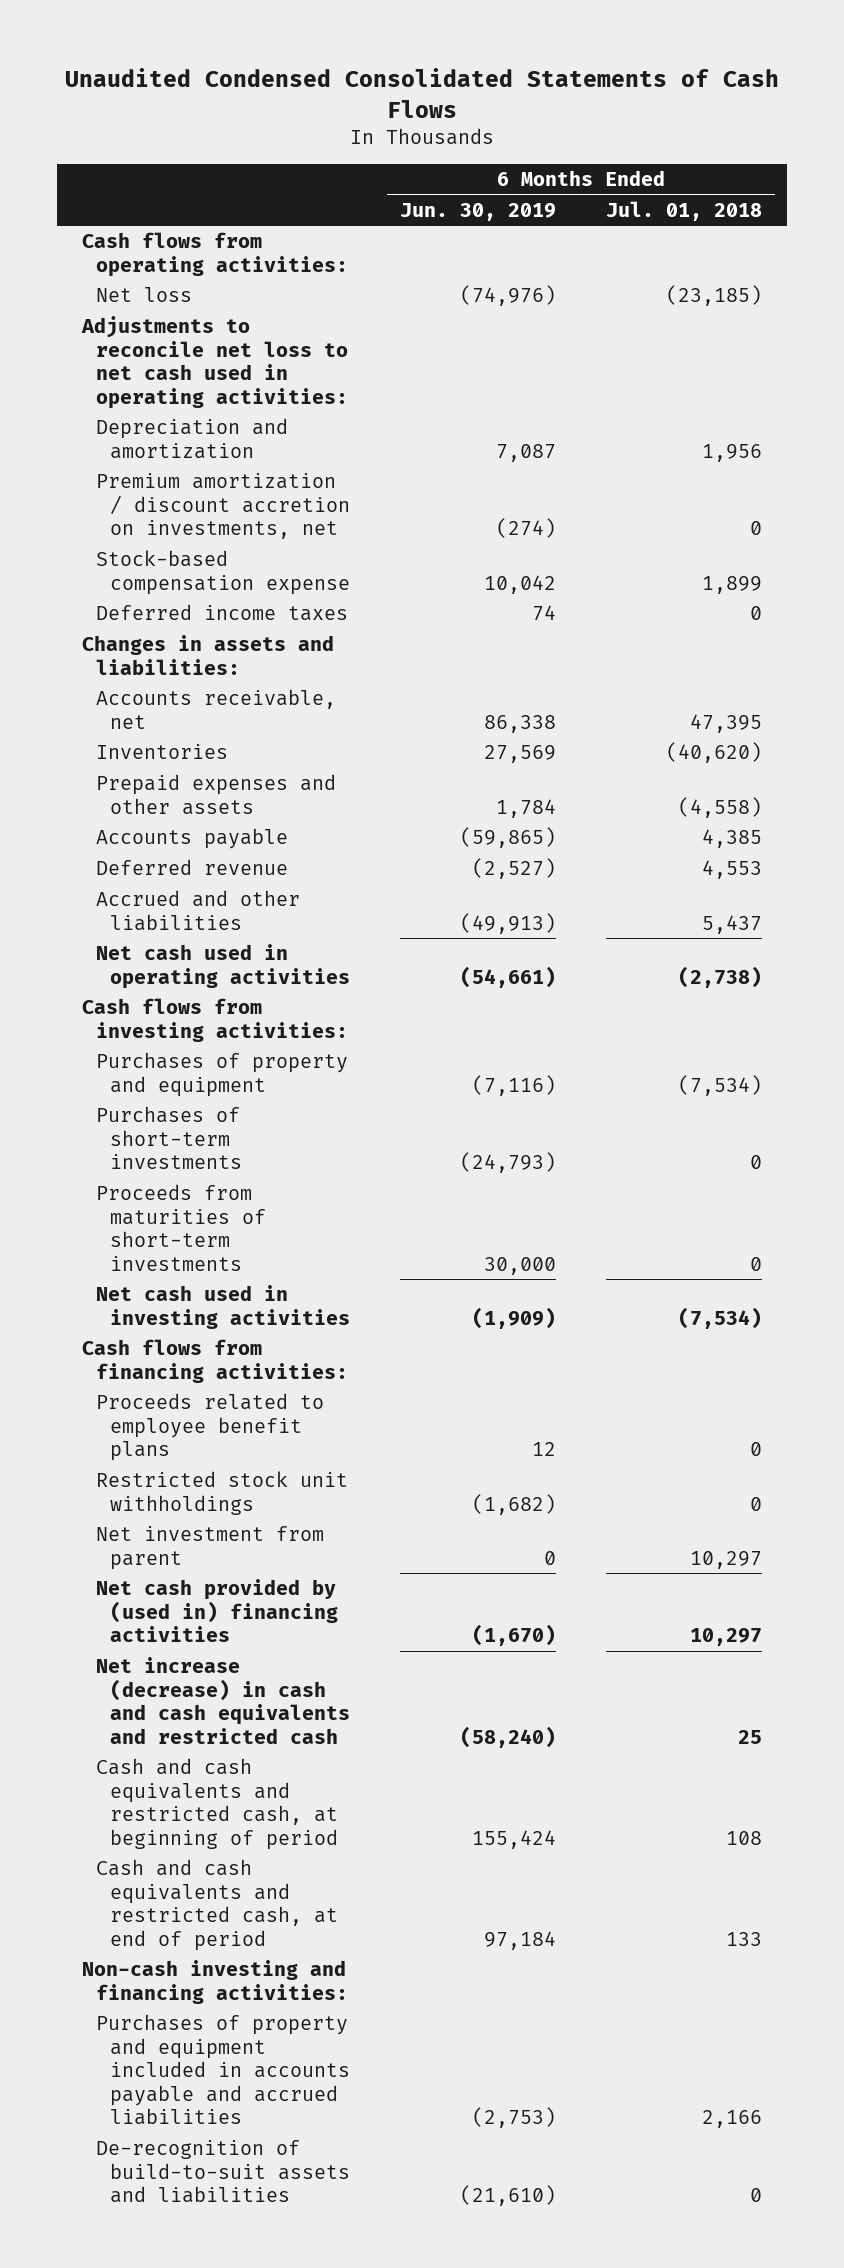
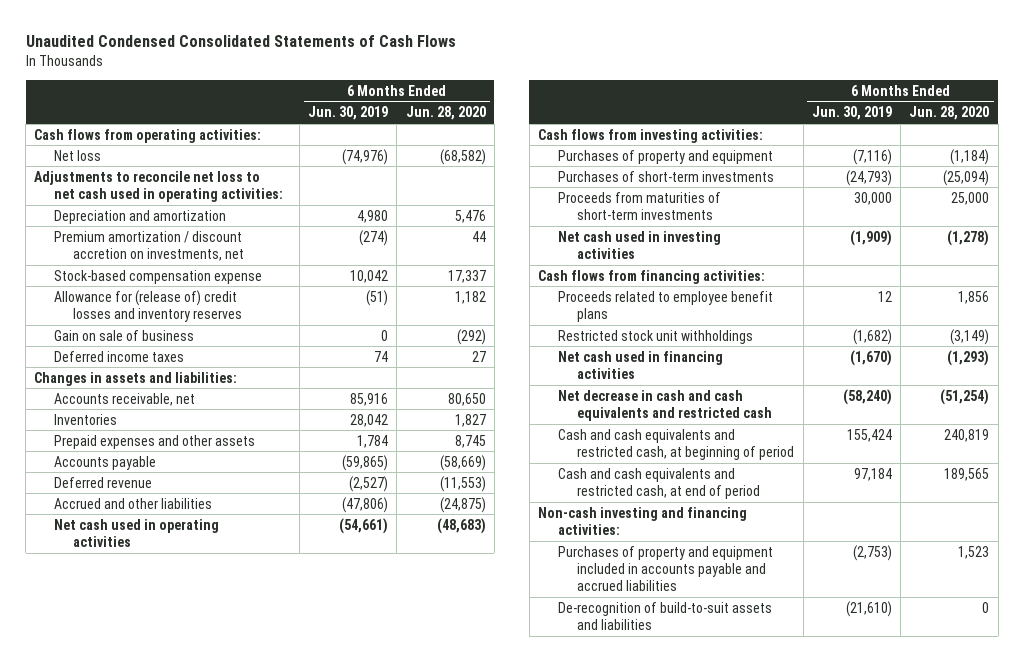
[606,200,763,221] Jul. 01, 2018 -> none
none -> [405,106,486,121] Jun. 28, 2020
[496,443,557,462] 7,087 -> [356,209,388,223] 4,980
none -> [53,289,243,322] Allowance for (release of) credit losses and inventory reserves
none -> [53,329,194,341] Gain on sale of business
[484,714,557,733] 86,338 -> [349,392,388,406] 85,916
[484,745,557,764] 27,569 -> [349,413,388,427] 28,042
[460,912,557,934] (49,913) -> [341,496,388,513] (47,806)
[95,1526,324,1570] Net investment from parent -> none
[95,1579,338,1643] Net cash provided by (used in) financing activities -> [557,350,723,379] Net cash used in financing activities
[95,1657,350,1744] Net increase (decrease) in cash and cash equivalents and restricted cash -> [557,389,773,421] Net decrease in cash and cash equivalents and restricted cash

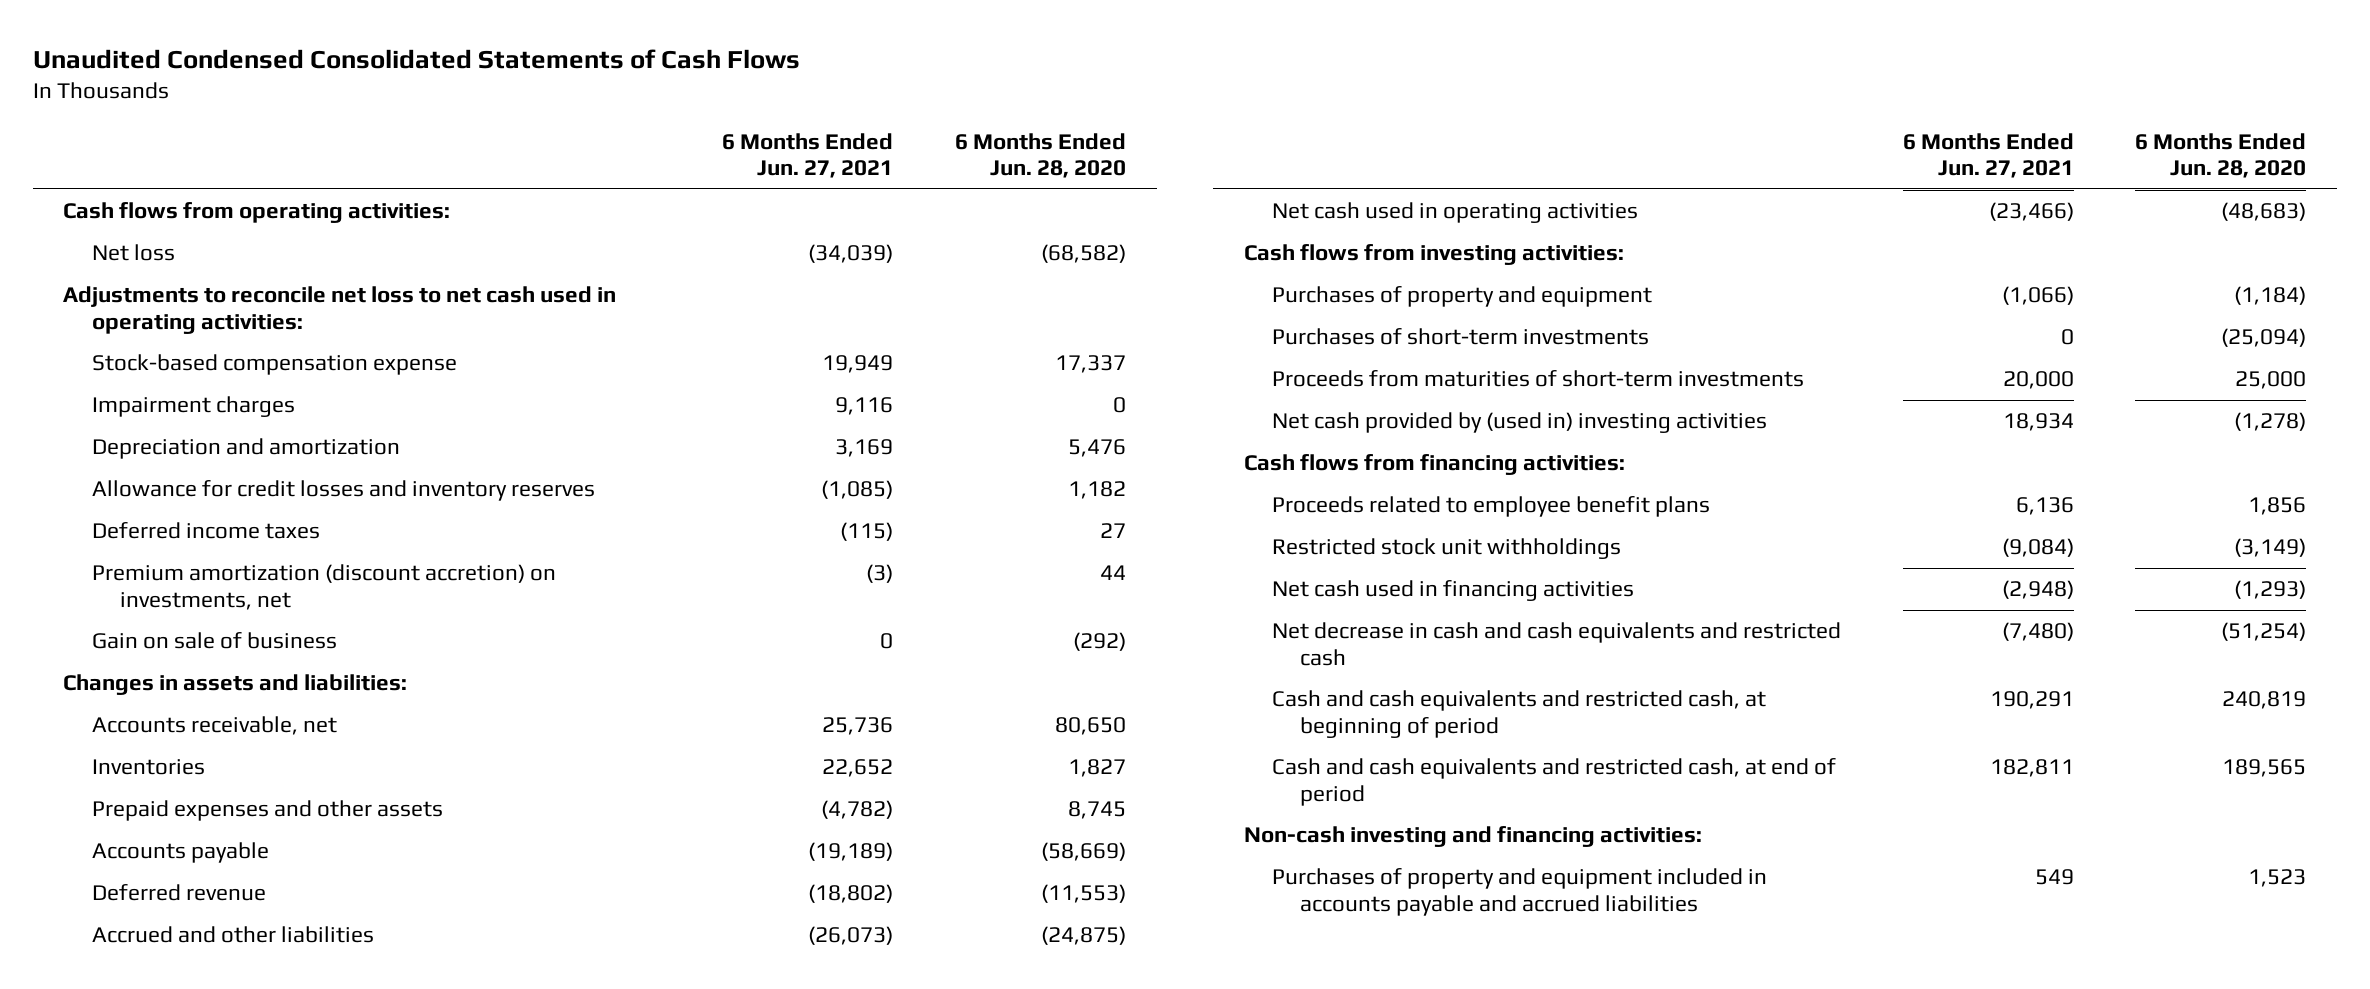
[307,106,388,121] Jun. 30, 2019 -> none
none -> [722,132,894,179] 6 Months Ended Jun. 27, 2021
[53,230,245,261] Premium amortization / discount accretion on investments, net -> none
none -> [91,396,295,418] Impairment charges
[53,209,226,224] Depreciation and amortization -> [91,438,400,460] Depreciation and amortization
[53,289,243,322] Allowance for (release of) credit losses and inventory reserves -> [91,480,595,502] Allowance for credit losses and inventory reserves
none -> [91,564,556,610] Premium amortization (discount accretion) on investments, net
[53,329,194,341] Gain on sale of business -> [91,632,337,650] Gain on sale of business
[557,230,721,259] Net cash used in investing activities -> [1272,412,1768,434] Net cash provided by (used in) investing activities
[557,601,772,630] De-recognition of build-to-suit assets and liabilities -> none

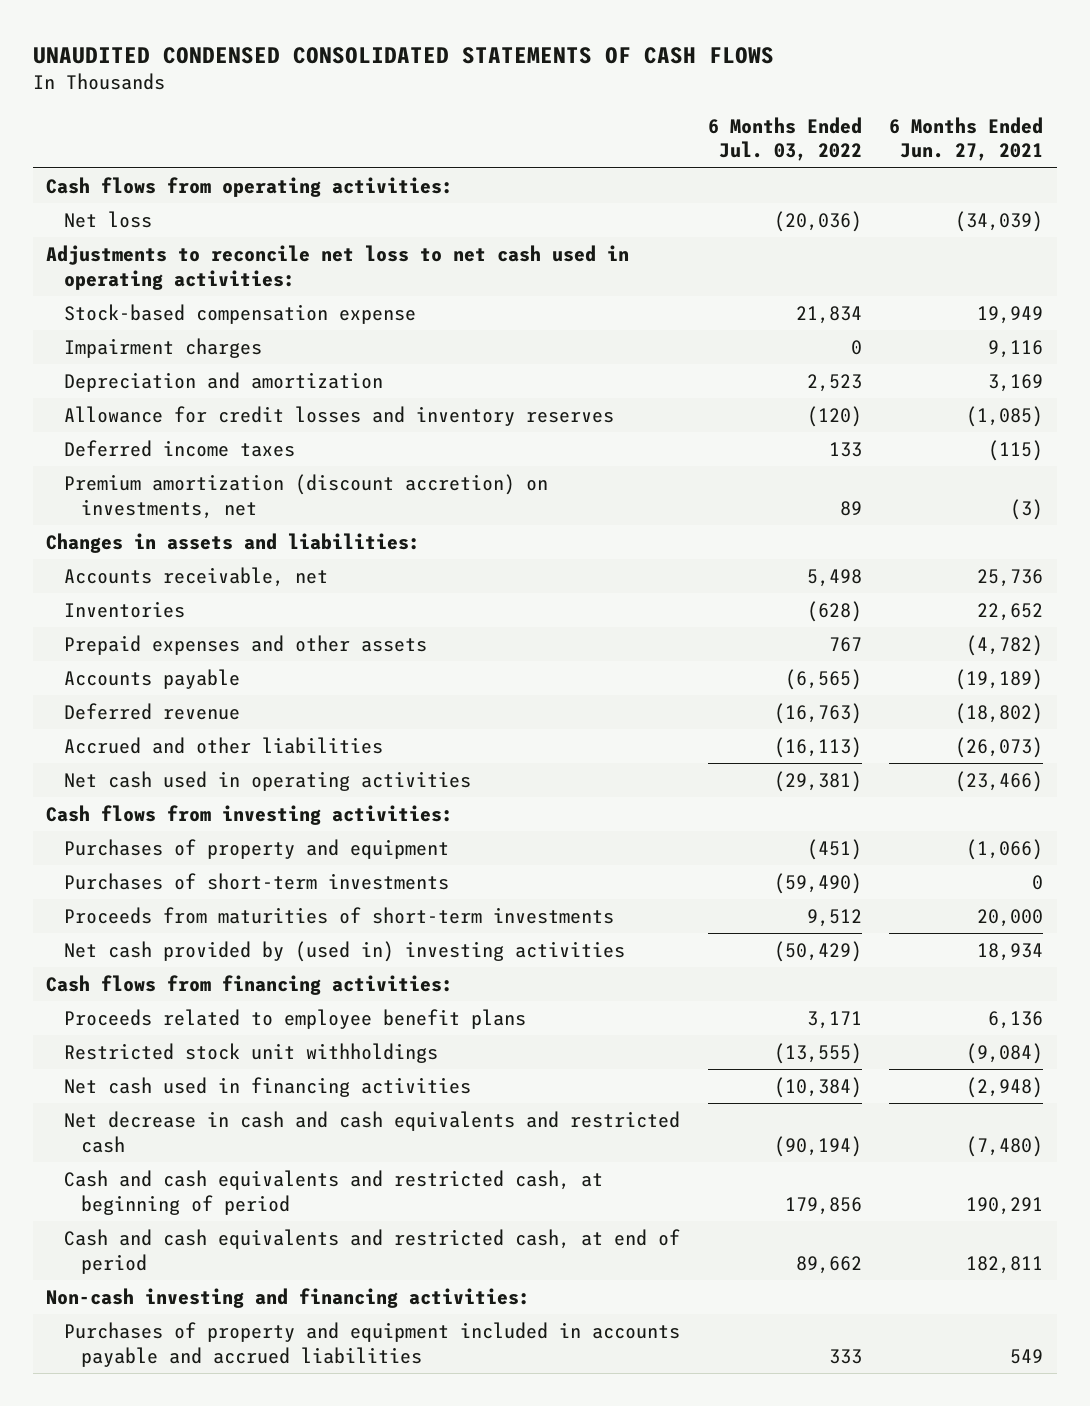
[32,48,800,69] Unaudited Condensed Consolidated Statements of Cash Flows -> [32,46,774,64] UNAUDITED CONDENSED CONSOLIDATED STATEMENTS OF CASH FLOWS
[954,132,1126,179] 6 Months Ended Jun. 28, 2020 -> none
none -> [707,116,862,162] 6 Months Ended Jul. 03, 2022
[91,632,337,650] Gain on sale of business -> none

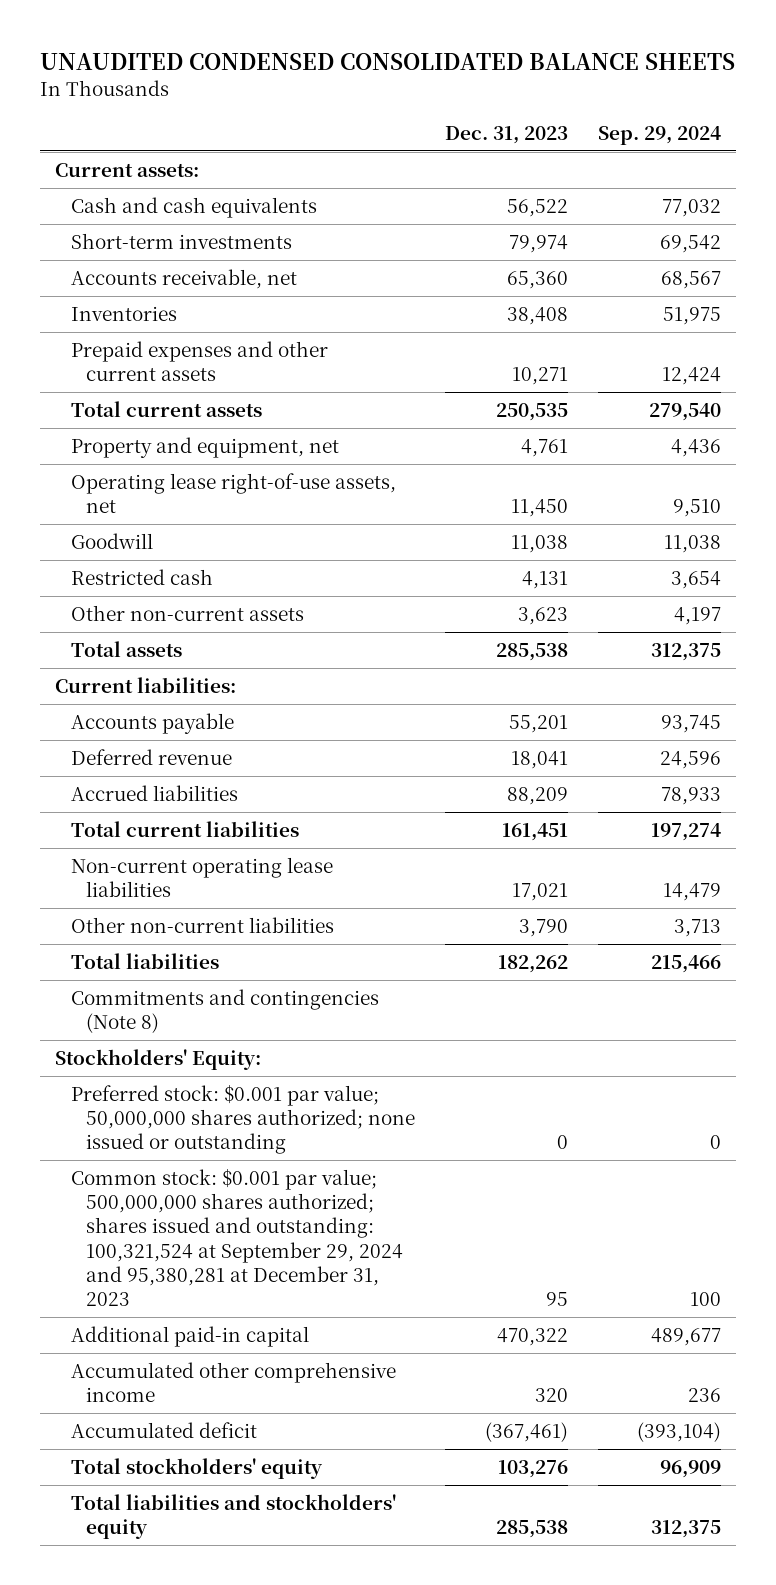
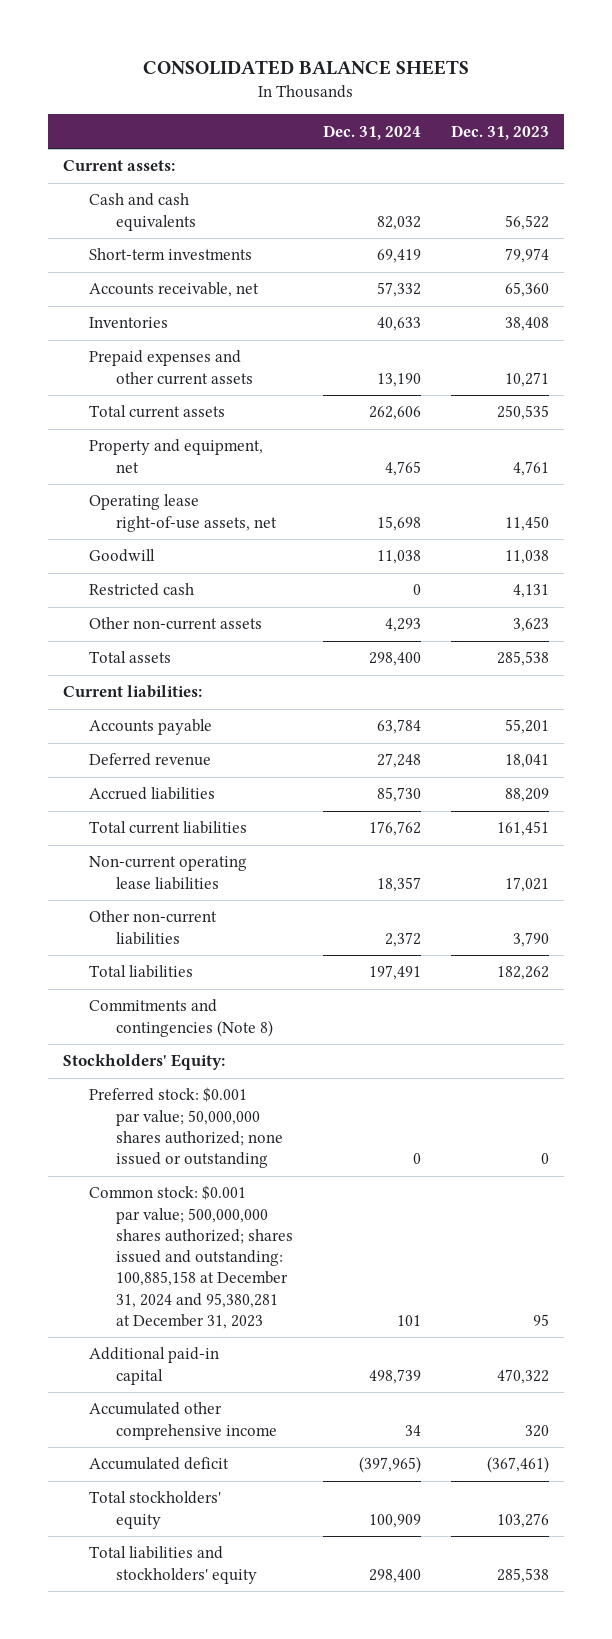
[40,52,736,70] UNAUDITED CONDENSED CONSOLIDATED BALANCE SHEETS -> [143,60,470,76] CONSOLIDATED BALANCE SHEETS
[598,125,722,145] Sep. 29, 2024 -> none
none -> [322,124,421,140] Dec. 31, 2024
[70,1168,404,1307] Common stock: $0.001 par value; 500,000,000 shares authorized; shares issued and outstanding: 100,321,524 at September 29, 2024 and 95,380,281 at December 31, 2023 -> [89,1185,293,1329] Common stock: $0.001 par value; 500,000,000 shares authorized; shares issued and outstanding: 100,885,158 at December 31, 2024 and 95,380,281 at December 31, 2023

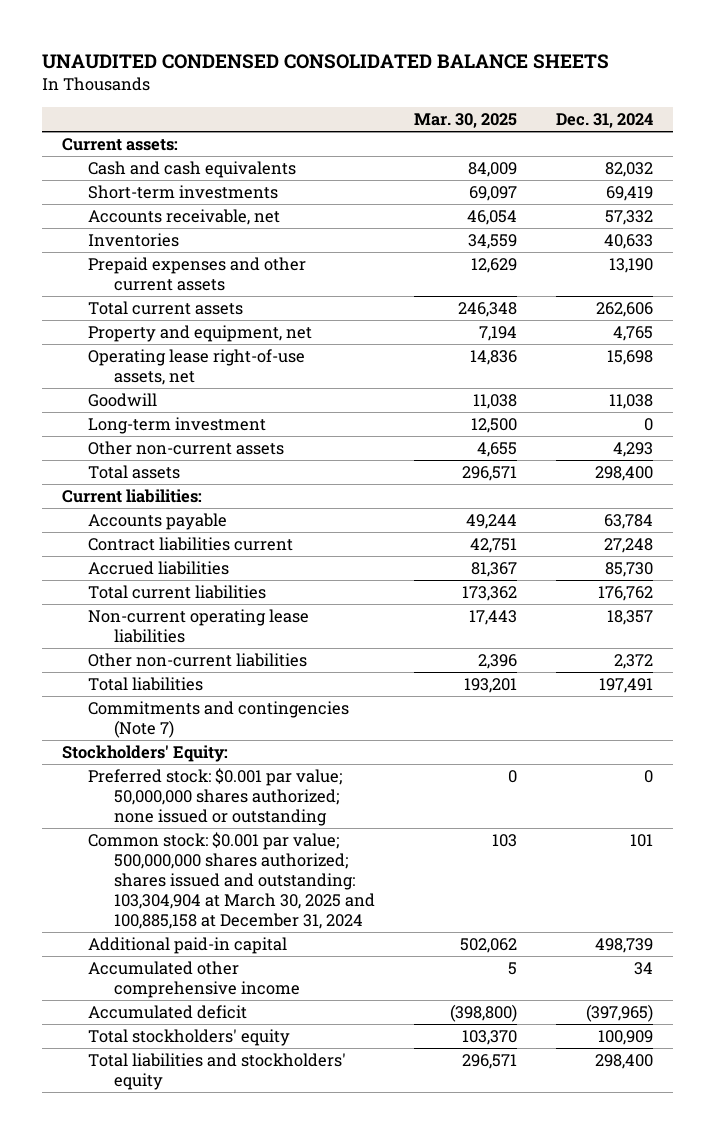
[143,60,470,76] CONSOLIDATED BALANCE SHEETS -> [41,53,609,69] UNAUDITED CONDENSED CONSOLIDATED BALANCE SHEETS
[451,124,550,140] Dec. 31, 2023 -> none
none -> [413,112,517,128] Mar. 30, 2025
[89,583,195,597] Restricted cash -> none
none -> [87,417,266,435] Long-term investment
[89,753,212,767] Deferred revenue -> [87,537,293,552] Contract liabilities current
[89,999,273,1037] Commitments and contingencies (Note 8) -> [87,701,349,739] Commitments and contingencies (Note 7)
[89,1185,293,1329] Common stock: $0.001 par value; 500,000,000 shares authorized; shares issued and outstanding: 100,885,158 at December 31, 2024 and 95,380,281 at December 31, 2023 -> [87,832,375,930] Common stock: $0.001 par value; 500,000,000 shares authorized; shares issued and outstanding: 103,304,904 at March 30, 2025 and 100,885,158 at December 31, 2024

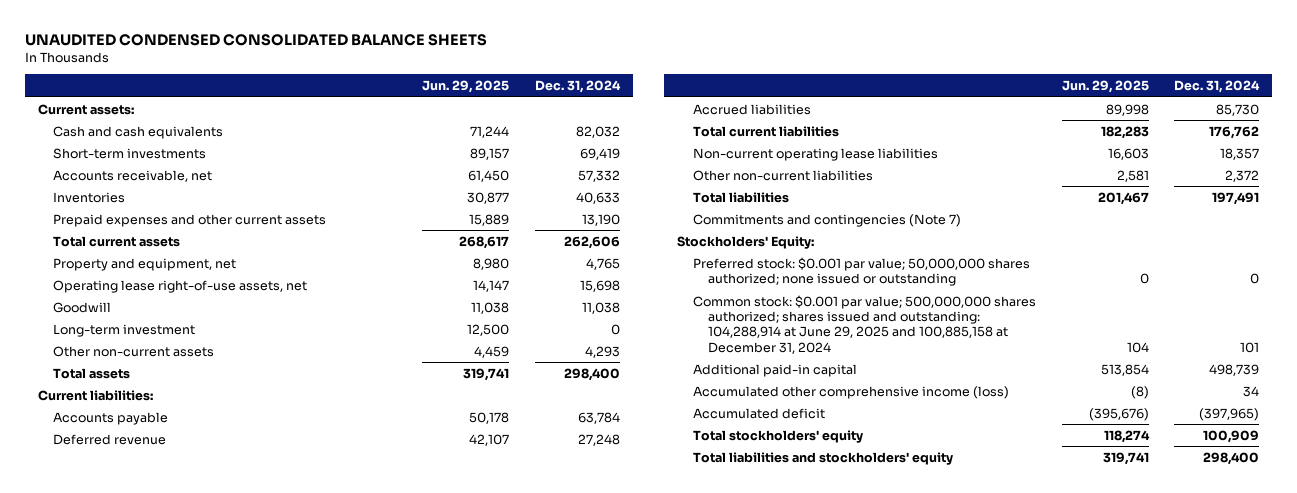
[413,112,517,128] Mar. 30, 2025 -> none
none -> [422,79,510,93] Jun. 29, 2025
[87,537,293,552] Contract liabilities current -> [53,433,167,445] Deferred revenue
[87,832,375,930] Common stock: $0.001 par value; 500,000,000 shares authorized; shares issued and outstanding: 103,304,904 at March 30, 2025 and 100,885,158 at December 31, 2024 -> [692,294,1036,354] Common stock: $0.001 par value; 500,000,000 shares authorized; shares issued and outstanding: 104,288,914 at June 29, 2025 and 100,885,158 at December 31, 2024
[87,961,300,999] Accumulated other comprehensive income -> [692,385,1009,399] Accumulated other comprehensive income (loss)

